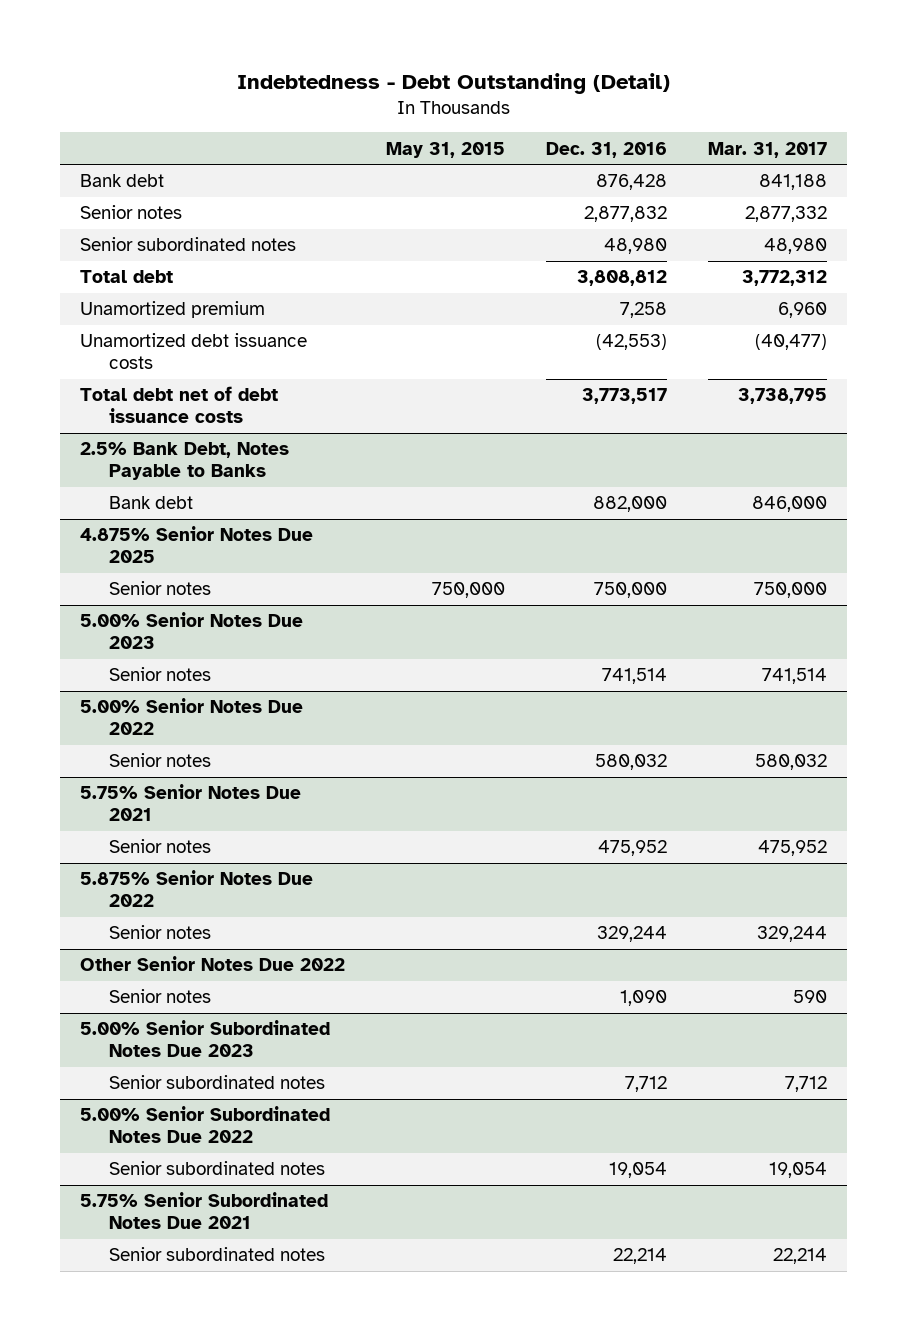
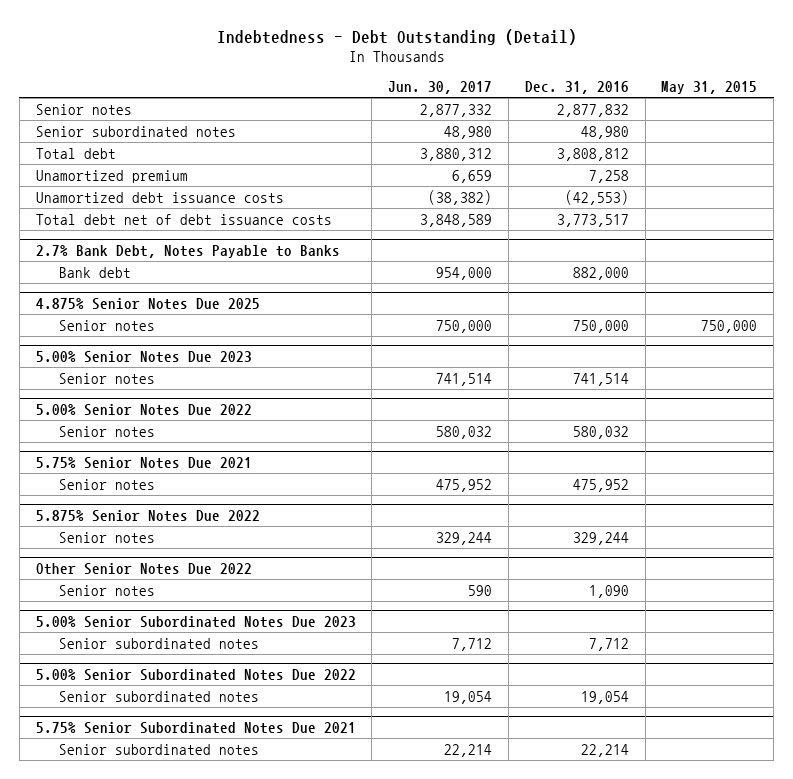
[707,141,827,158] Mar. 31, 2017 -> none
none -> [388,80,493,94] Jun. 30, 2017
[80,174,165,188] Bank debt -> none
[80,442,290,480] 2.5% Bank Debt, Notes Payable to Banks -> [35,244,340,258] 2.7% Bank Debt, Notes Payable to Banks

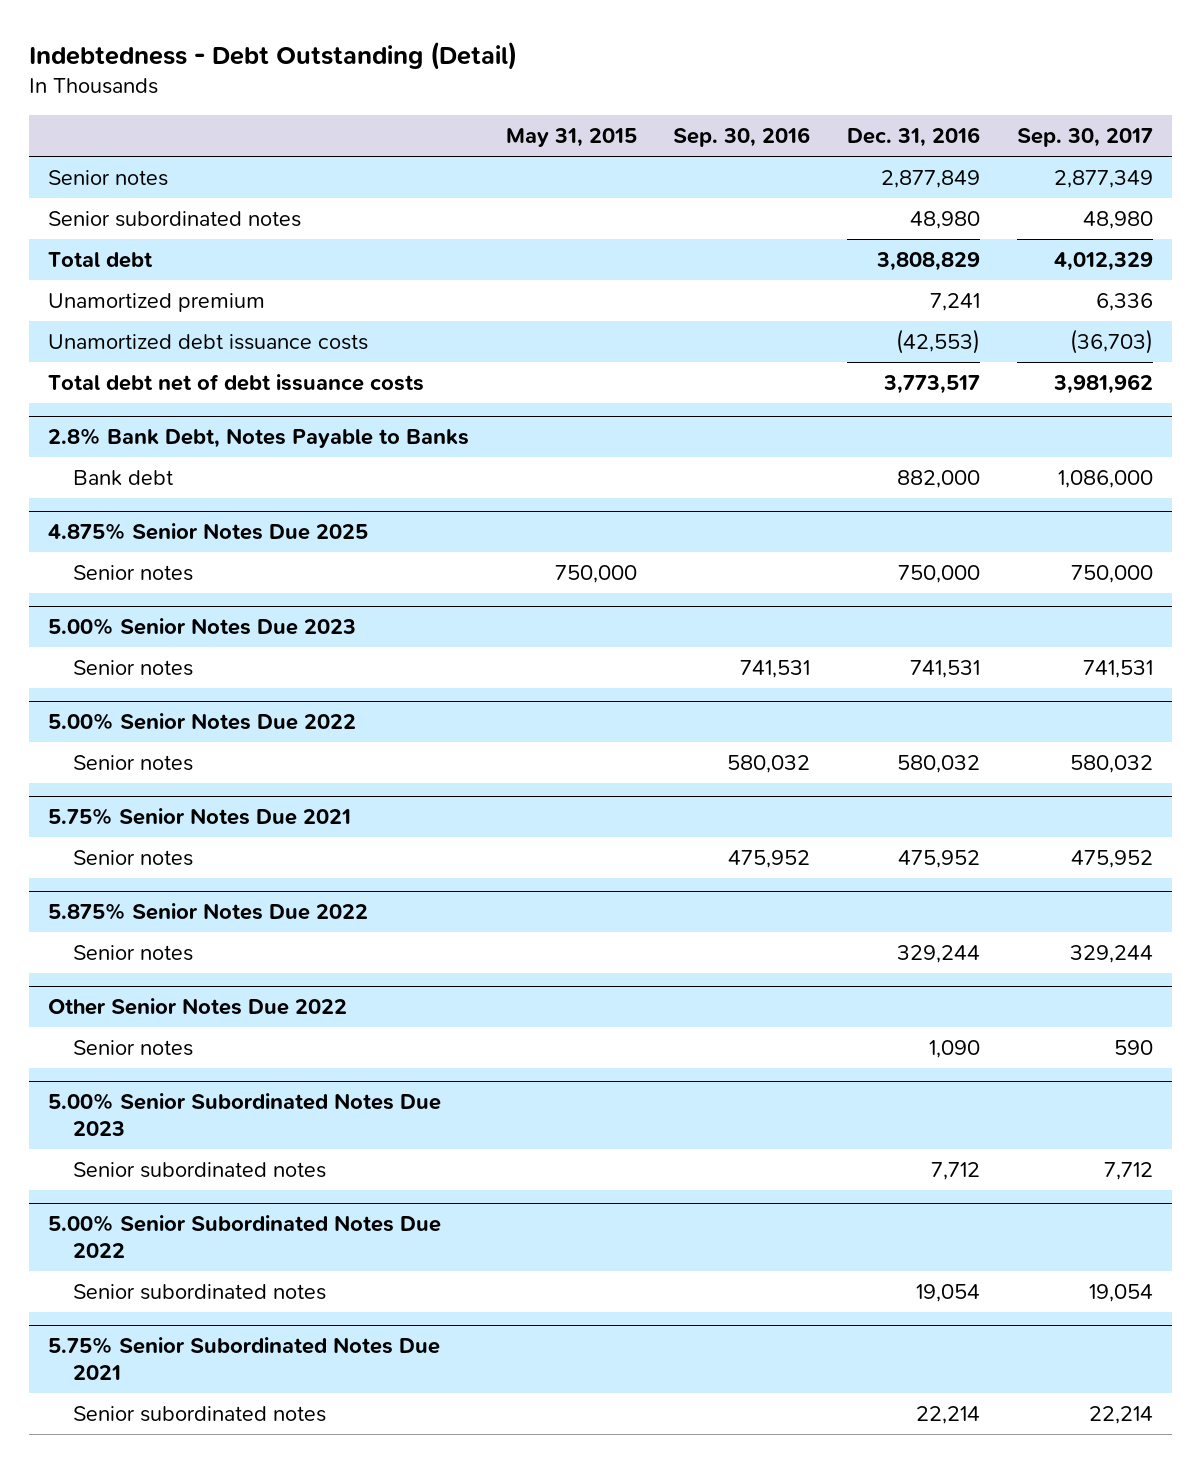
[388,80,493,94] Jun. 30, 2017 -> none
none -> [673,127,811,148] Sep. 30, 2016
none -> [1017,128,1154,148] Sep. 30, 2017
[556,103,629,117] 2,877,832 -> [881,169,981,188] 2,877,849
[556,147,629,161] 3,808,812 -> [876,251,981,271] 3,808,829
[588,169,629,183] 7,258 -> [930,292,981,311] 7,241
[35,244,340,258] 2.7% Bank Debt, Notes Payable to Banks -> [47,428,469,449] 2.8% Bank Debt, Notes Payable to Banks
[572,372,629,386] 741,514 -> [910,659,981,678] 741,531

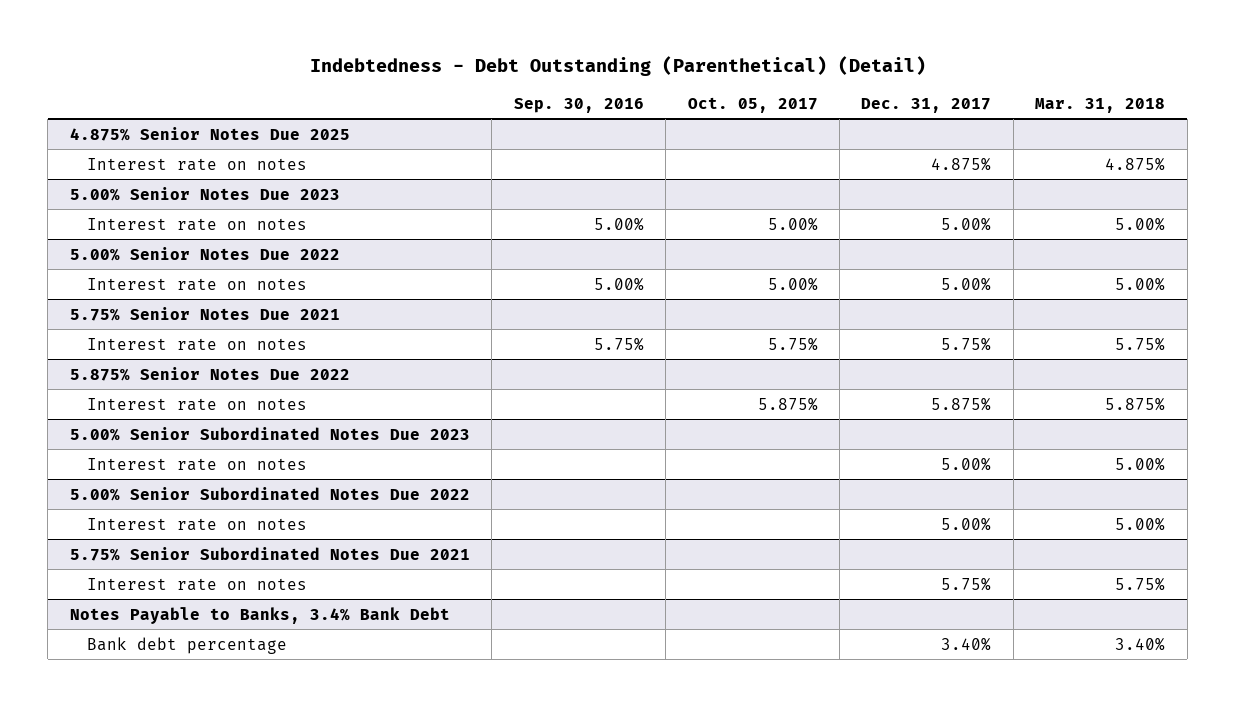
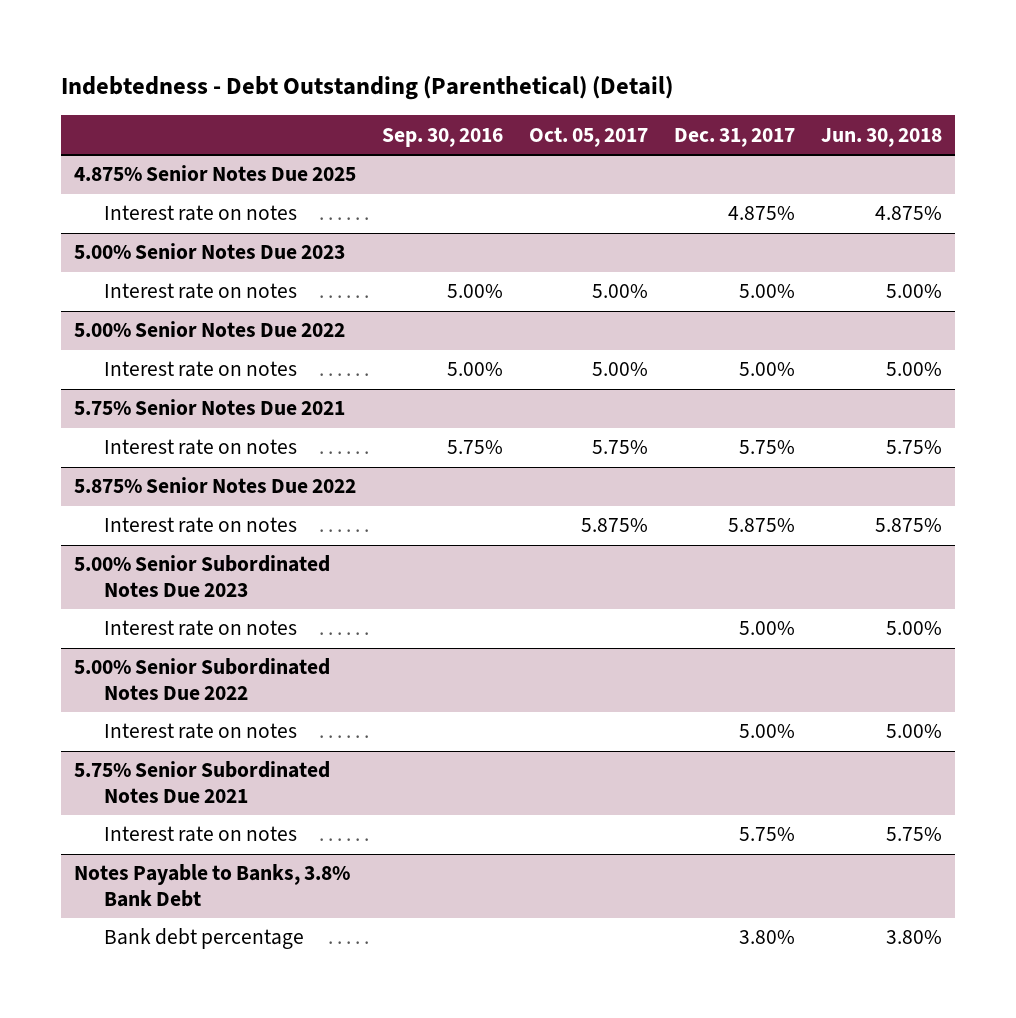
[1035,97,1166,113] Mar. 31, 2018 -> none
none -> [821,127,943,147] Jun. 30, 2018
[69,606,450,624] Notes Payable to Banks, 3.4% Bank Debt -> [73,864,350,908] Notes Payable to Banks, 3.8% Bank Debt
[941,636,992,651] 3.40% -> [739,930,796,945] 3.80%

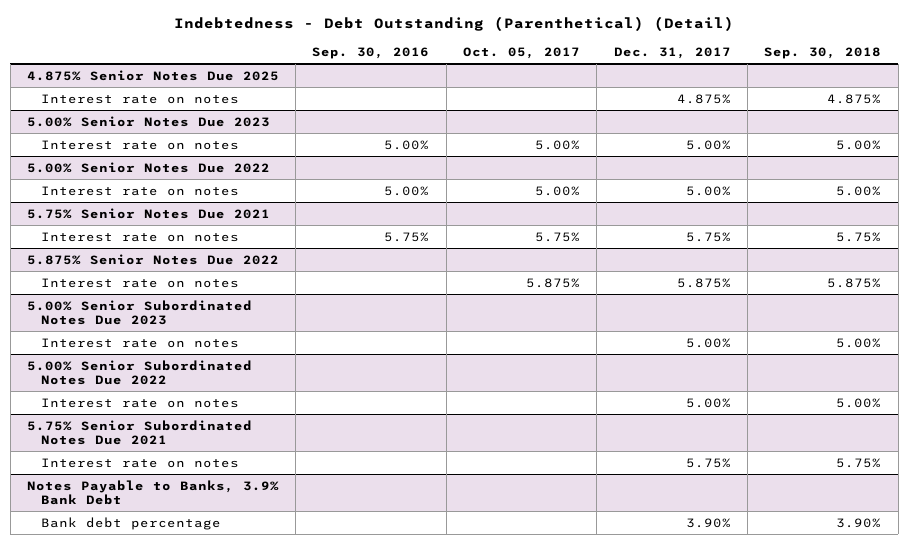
[821,127,943,147] Jun. 30, 2018 -> none
none -> [764,46,882,59] Sep. 30, 2018
[73,864,350,908] Notes Payable to Banks, 3.8% Bank Debt -> [26,479,279,506] Notes Payable to Banks, 3.9% Bank Debt
[739,930,796,945] 3.80% -> [685,517,731,528] 3.90%

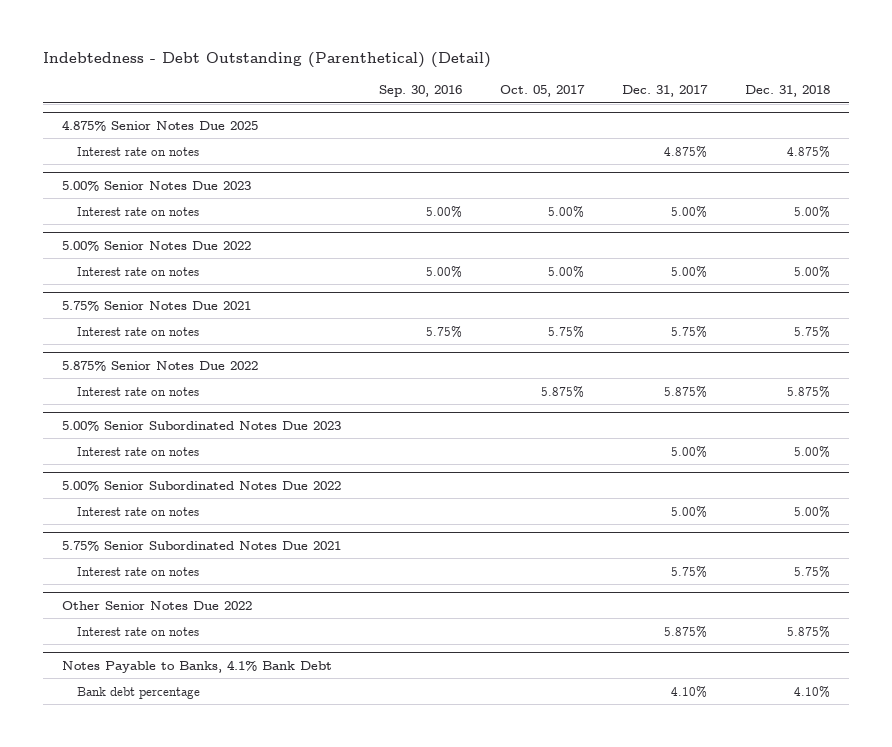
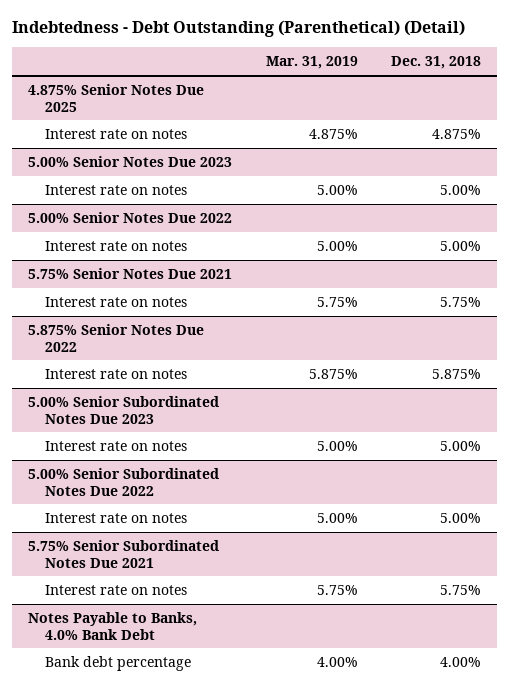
[378,85,462,98] Sep. 30, 2016 -> none
[500,85,586,98] Oct. 05, 2017 -> none
[622,85,709,98] Dec. 31, 2017 -> none
none -> [265,56,358,70] Mar. 31, 2019
[61,600,252,610] Other Senior Notes Due 2022 -> none
[77,626,200,636] Interest rate on notes -> none
[61,659,332,673] Notes Payable to Banks, 4.1% Bank Debt -> [28,611,198,640] Notes Payable to Banks, 4.0% Bank Debt
[794,685,831,698] 4.10% -> [439,656,481,667] 4.00%

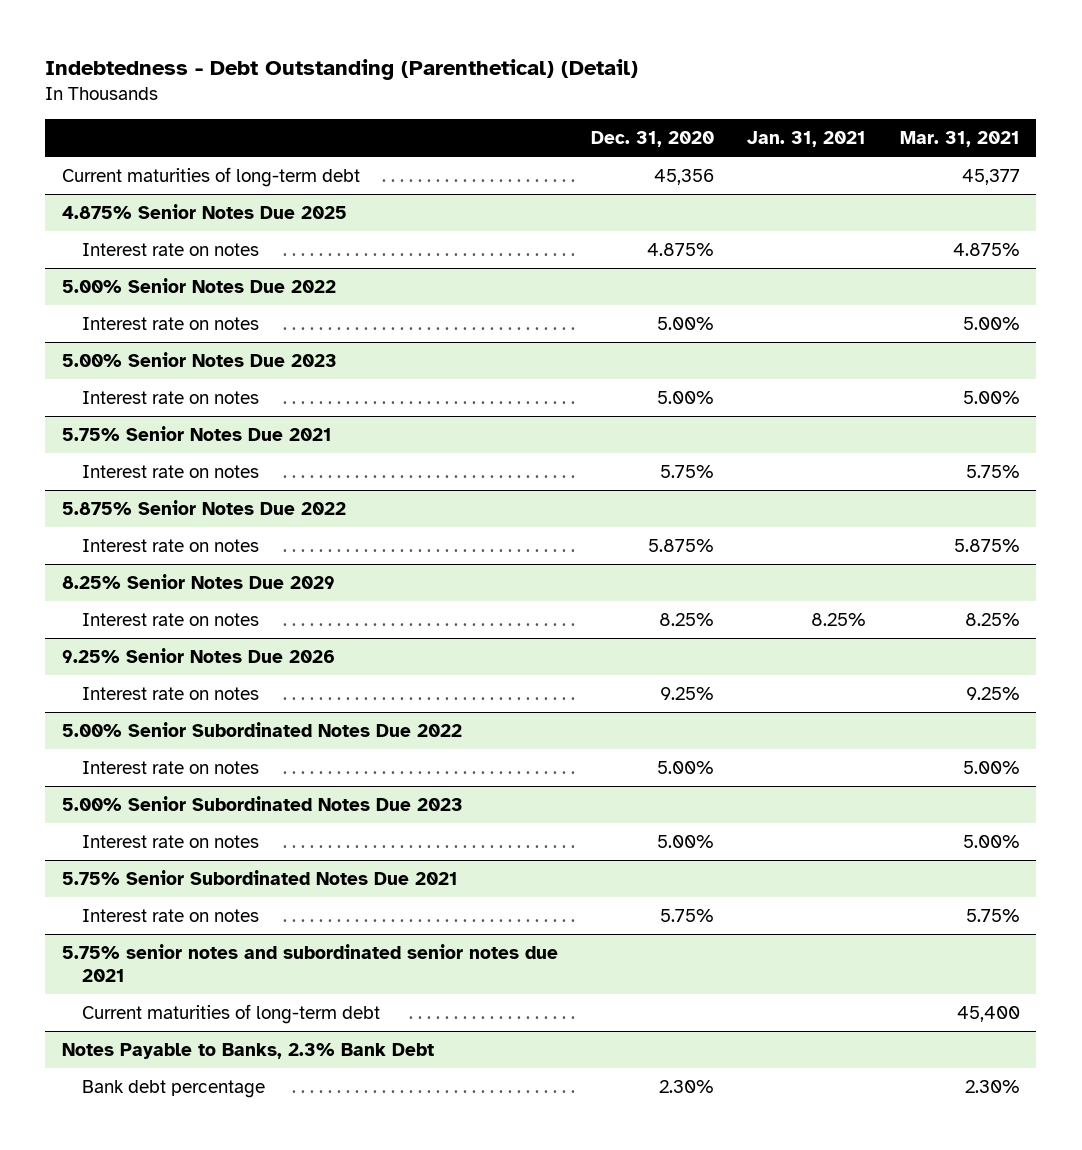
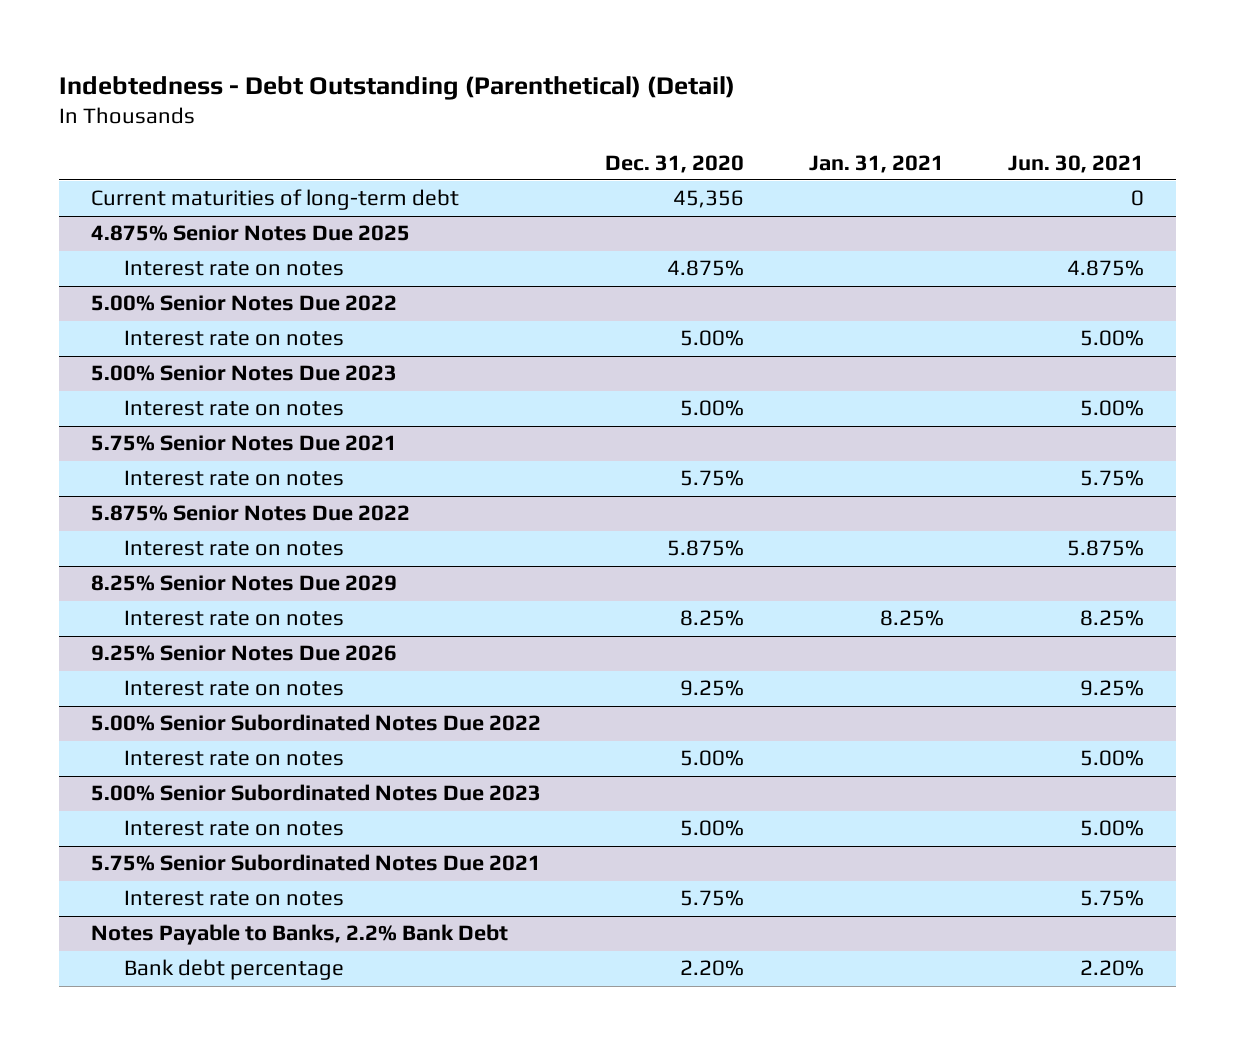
[899,131,1020,148] Mar. 31, 2021 -> none
none -> [1007,154,1144,173] Jun. 30, 2021
[61,943,558,982] 5.75% senior notes and subordinated senior notes due 2021 -> none
[81,1003,380,1024] Current maturities of long-term debt -> none
[61,1042,434,1059] Notes Payable to Banks, 2.3% Bank Debt -> [91,924,509,946] Notes Payable to Banks, 2.2% Bank Debt
[659,1079,715,1093] 2.30% -> [680,960,745,977] 2.20%

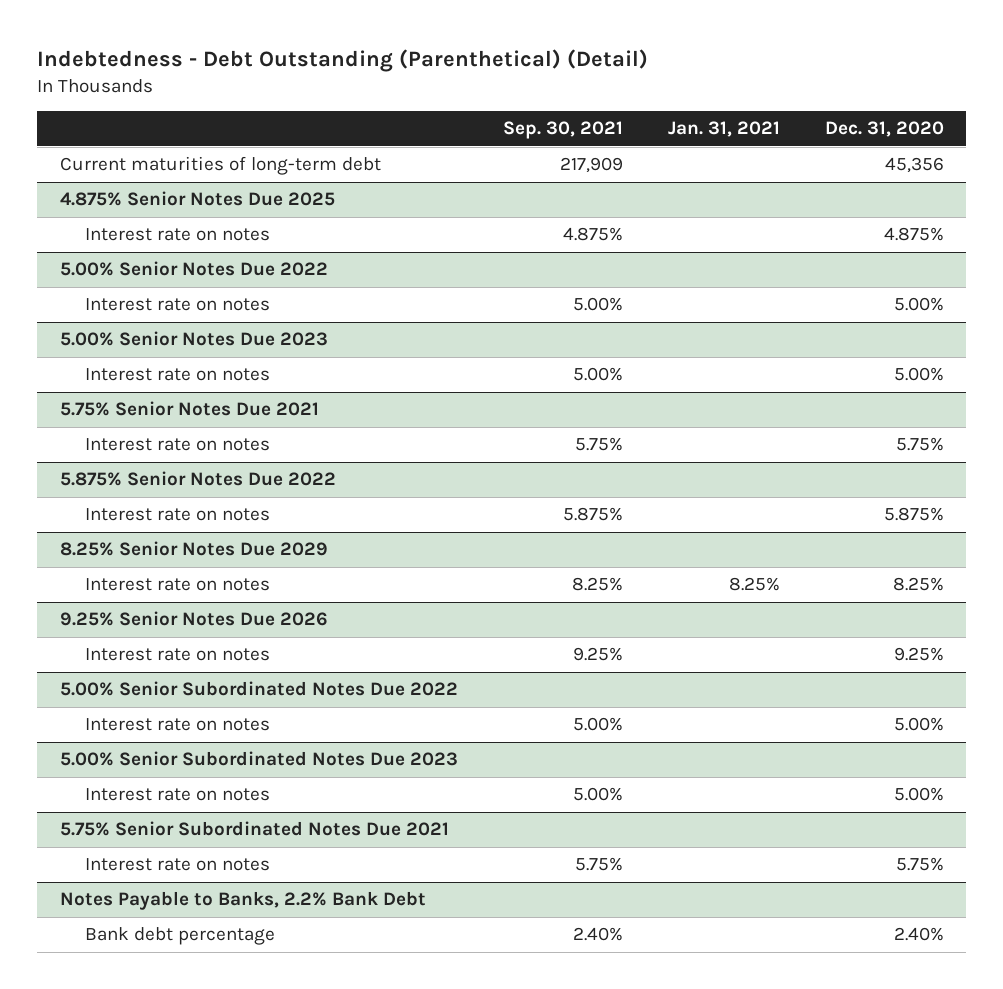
[1007,154,1144,173] Jun. 30, 2021 -> none
none -> [502,121,623,140] Sep. 30, 2021
[680,960,745,977] 2.20% -> [893,927,944,942] 2.40%

